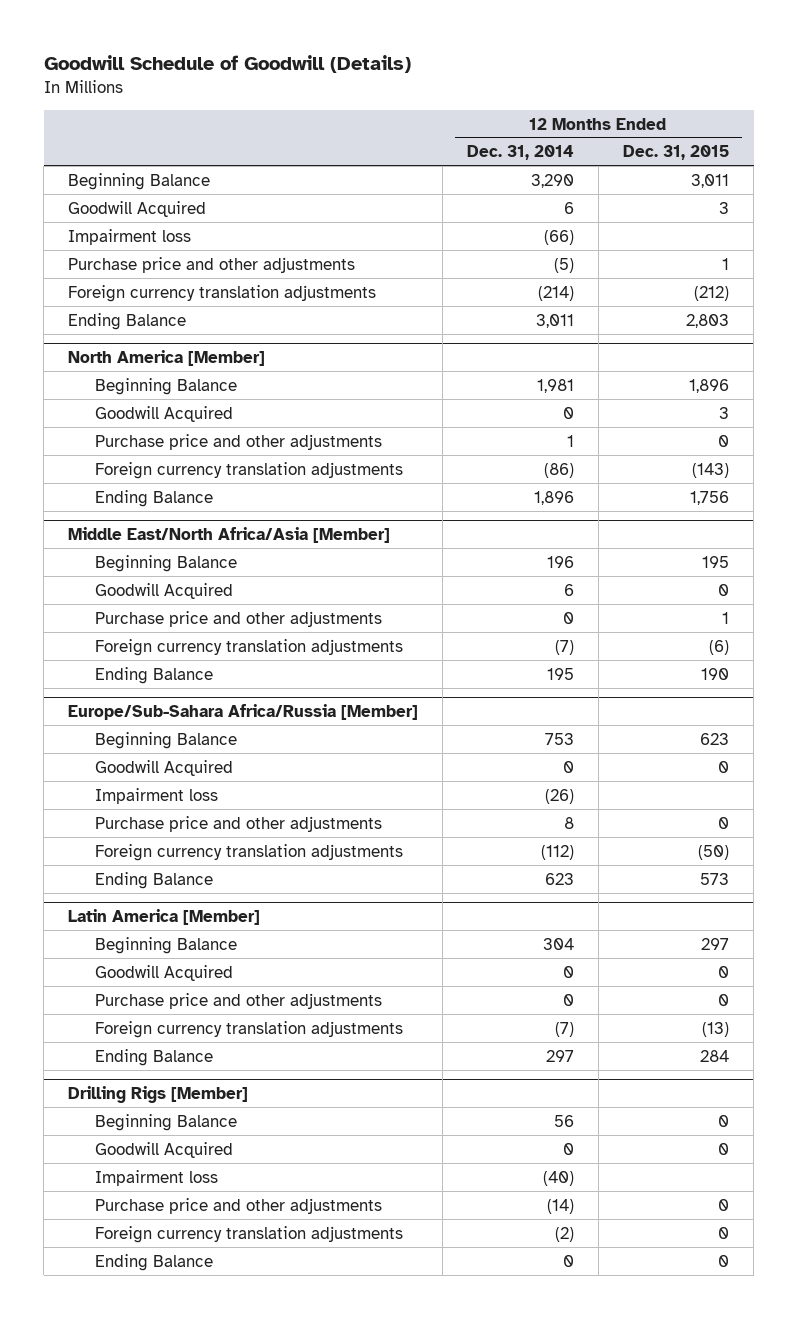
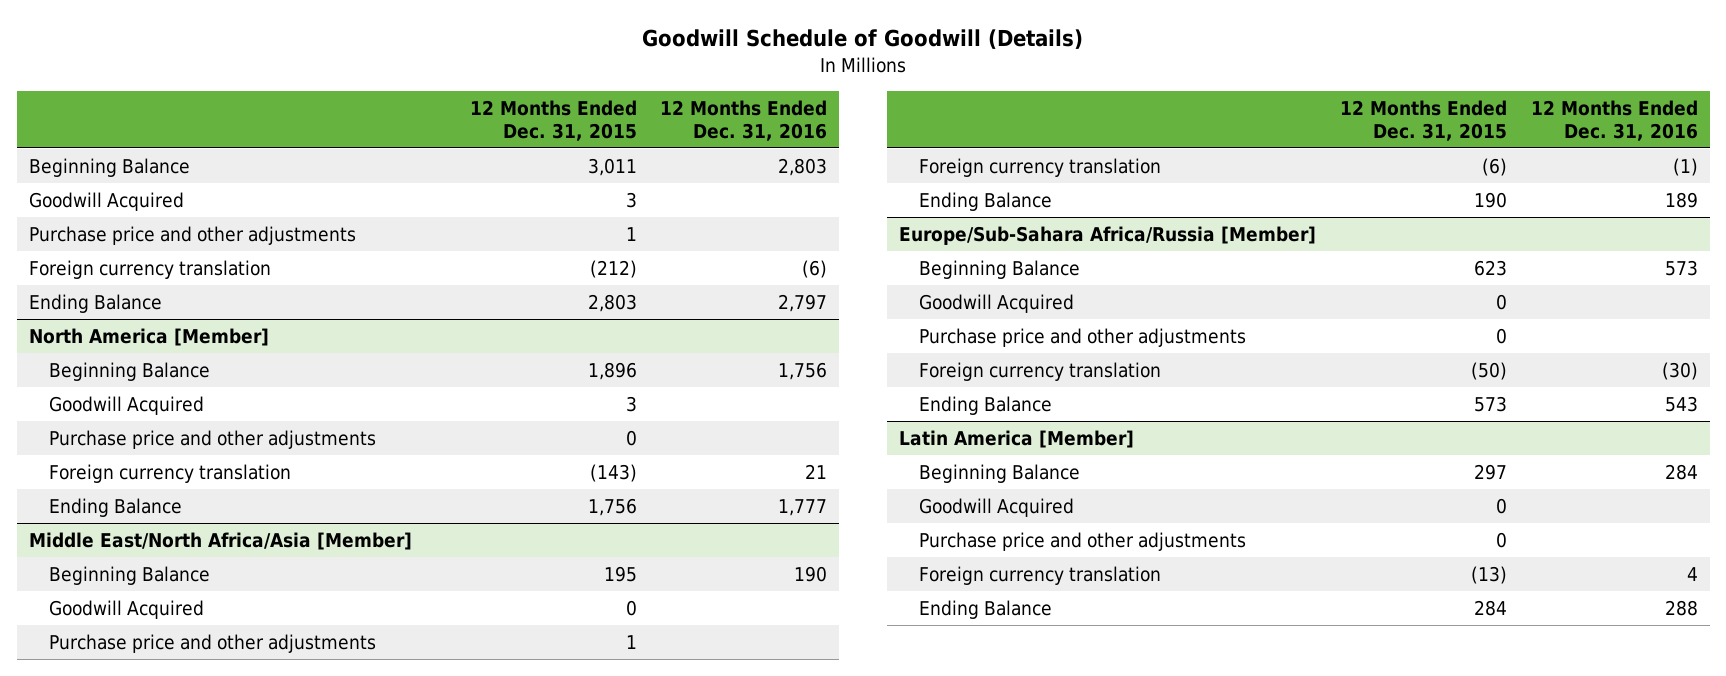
[467,145,575,161] Dec. 31, 2014 -> none
none -> [660,99,828,141] 12 Months Ended Dec. 31, 2016
[68,228,192,245] Impairment loss -> none
[68,284,377,302] Foreign currency translation adjustments -> [28,260,271,280] Foreign currency translation
[94,461,403,479] Foreign currency translation adjustments -> [48,464,291,484] Foreign currency translation
[94,638,403,656] Foreign currency translation adjustments -> [918,158,1161,178] Foreign currency translation
[94,787,218,804] Impairment loss -> none
[94,843,403,861] Foreign currency translation adjustments -> [918,362,1161,382] Foreign currency translation
[94,1020,403,1038] Foreign currency translation adjustments -> [918,566,1161,586] Foreign currency translation
[68,1086,249,1104] Drilling Rigs [Member] -> none
[94,1113,237,1131] Beginning Balance -> none
[94,1141,233,1158] Goodwill Acquired -> none
[94,1169,218,1186] Impairment loss -> none
[94,1197,382,1214] Purchase price and other adjustments -> none
[94,1225,403,1243] Foreign currency translation adjustments -> none
[94,1253,213,1271] Ending Balance -> none

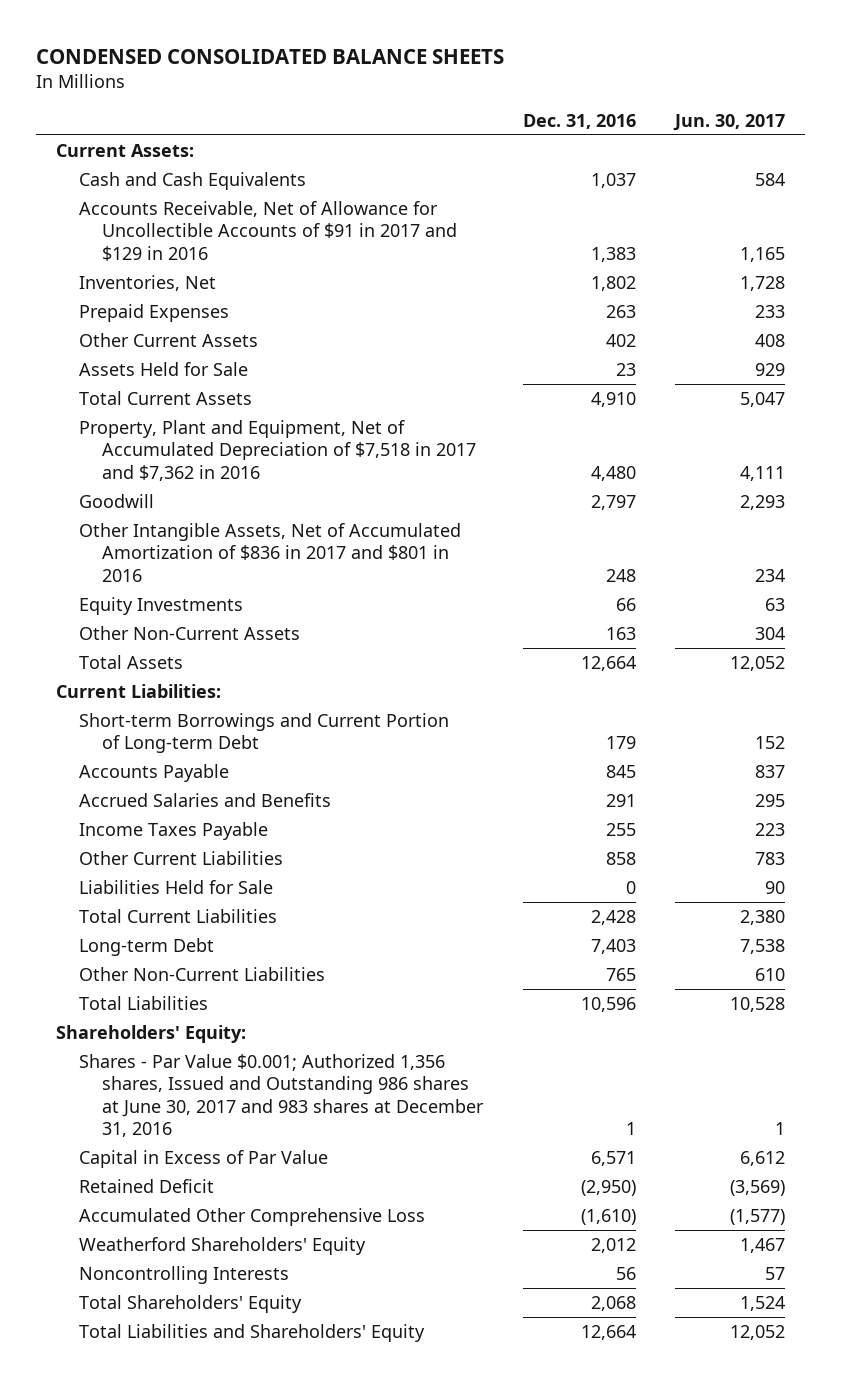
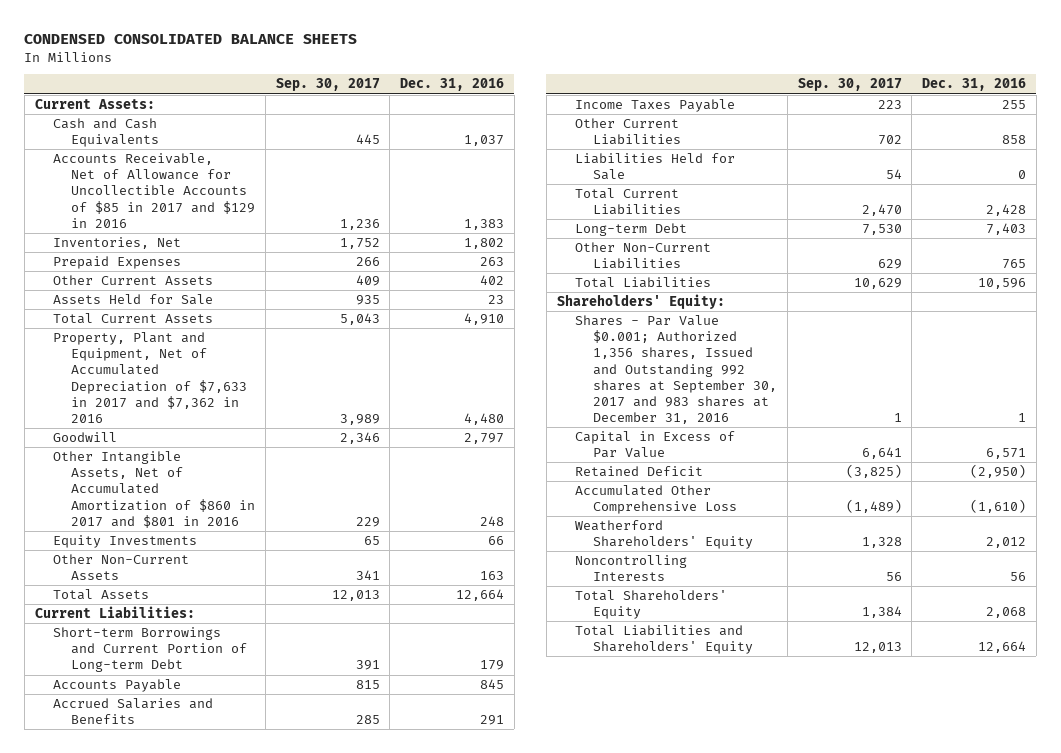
[673,113,786,131] Jun. 30, 2017 -> none
none -> [275,78,380,92] Sep. 30, 2017
[79,200,458,261] Accounts Receivable, Net of Allowance for Uncollectible Accounts of $91 in 2017 and $129 in 2016 -> [52,153,256,228] Accounts Receivable, Net of Allowance for Uncollectible Accounts of $85 in 2017 and $129 in 2016
[79,419,477,481] Property, Plant and Equipment, Net of Accumulated Depreciation of $7,518 in 2017 and $7,362 in 2016 -> [52,332,248,423] Property, Plant and Equipment, Net of Accumulated Depreciation of $7,633 in 2017 and $7,362 in 2016
[79,522,462,582] Other Intangible Assets, Net of Accumulated Amortization of $836 in 2017 and $801 in 2016 -> [52,451,256,528] Other Intangible Assets, Net of Accumulated Amortization of $860 in 2017 and $801 in 2016
[79,1053,485,1138] Shares - Par Value $0.001; Authorized 1,356 shares, Issued and Outstanding 986 shares at June 30, 2017 and 983 shares at December 31, 2016 -> [574,315,778,424] Shares - Par Value $0.001; Authorized 1,356 shares, Issued and Outstanding 992 shares at September 30, 2017 and 983 shares at December 31, 2016

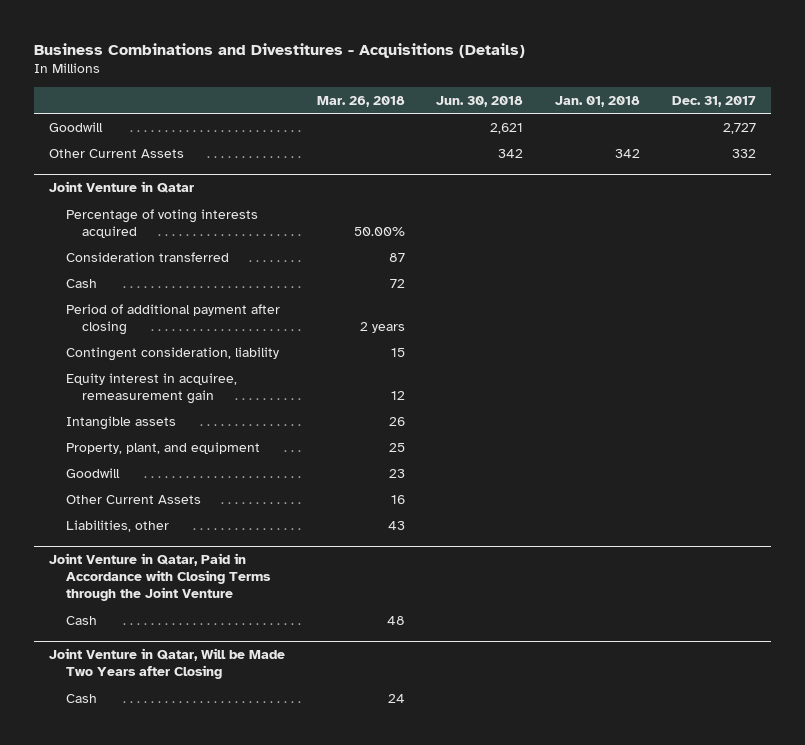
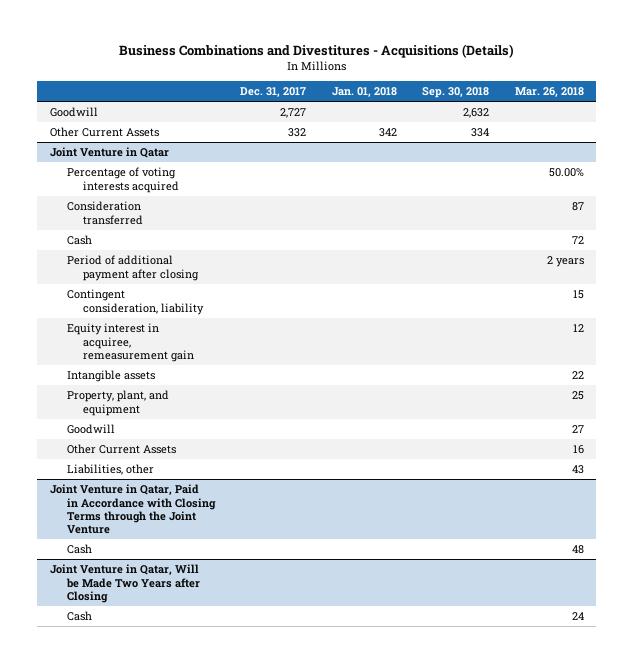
[436,95,524,107] Jun. 30, 2018 -> none
none -> [422,87,490,99] Sep. 30, 2018
[388,416,405,426] 26 -> [571,371,584,380] 22
[388,468,405,478] 23 -> [571,425,584,434] 27

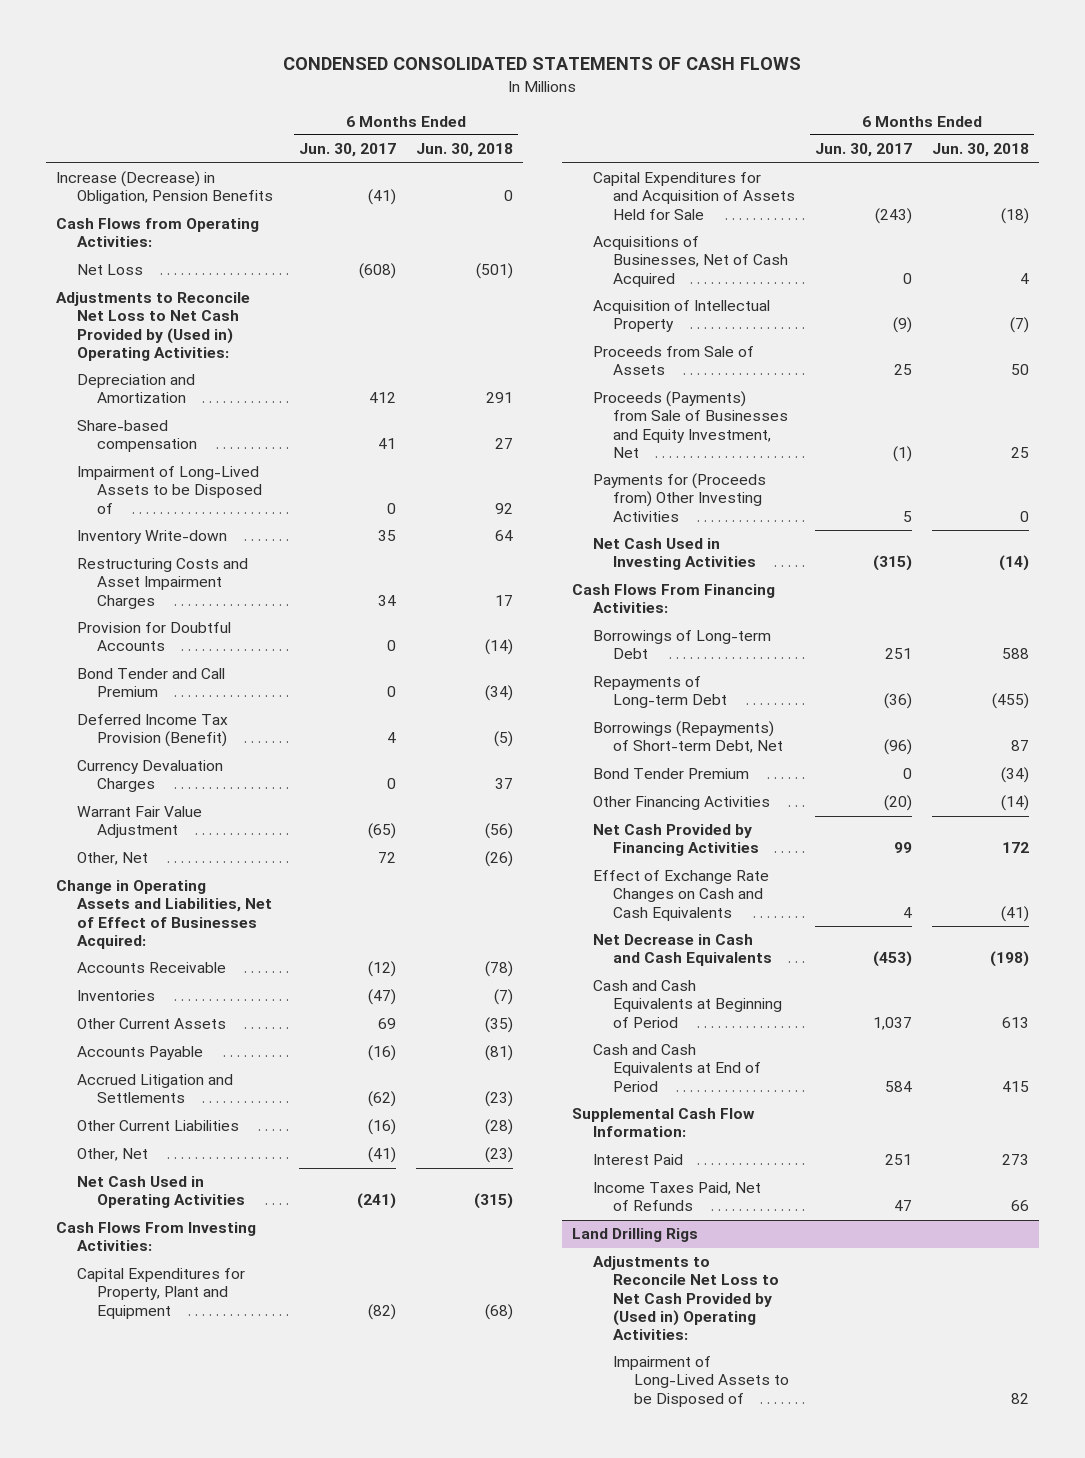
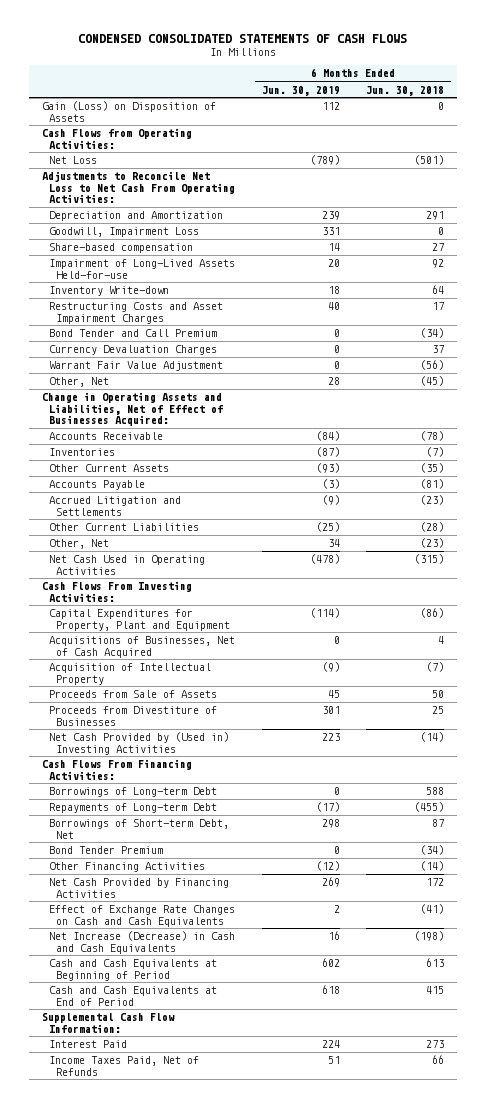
[298,143,396,158] Jun. 30, 2017 -> none
none -> [261,85,340,96] Jun. 30, 2019
[55,171,273,205] Increase (Decrease) in Obligation, Pension Benefits -> none
none -> [42,101,217,122] Gain (Loss) on Disposition of Assets
[55,292,250,361] Adjustments to Reconcile Net Loss to Net Cash Provided by (Used in) Operating Activities: -> [42,171,236,203] Adjustments to Reconcile Net Loss to Net Cash From Operating Activities:
none -> [49,227,200,238] Goodwill, Impairment Loss
[76,466,263,514] Impairment of Long-Lived Assets to be Disposed of -> none
none -> [49,259,236,279] Impairment of Long-Lived Assets Held-for-use
[76,622,231,652] Provision for Doubtful Accounts -> none
[76,714,228,748] Deferred Income Tax Provision (Benefit) -> none
[484,851,513,868] (26) -> [420,376,445,387] (45)
[592,172,796,220] Capital Expenditures for and Acquisition of Assets Held for Sale -> none
[484,1303,513,1320] (68) -> [420,608,445,619] (86)
[592,391,789,458] Proceeds (Payments) from Sale of Businesses and Equity Investment, Net -> none
[592,473,766,522] Payments for (Proceeds from) Other Investing Activities -> none
none -> [49,706,218,726] Proceeds from Divestiture of Businesses
[592,538,757,571] Net Cash Used in Investing Activities -> [49,732,230,755] Net Cash Provided by (Used in) Investing Activities
[592,721,784,754] Borrowings (Repayments) of Short-term Debt, Net -> [49,819,230,839] Borrowings of Short-term Debt, Net
[592,934,773,967] Net Decrease in Cash and Cash Equivalents -> [49,931,236,954] Net Increase (Decrease) in Cash and Cash Equivalents
[571,1228,698,1243] Land Drilling Rigs -> none
[592,1256,780,1340] Adjustments to Reconcile Net Loss to Net Cash Provided by (Used in) Operating Activities: -> none
[613,1356,789,1407] Impairment of Long-Lived Assets to be Disposed of -> none

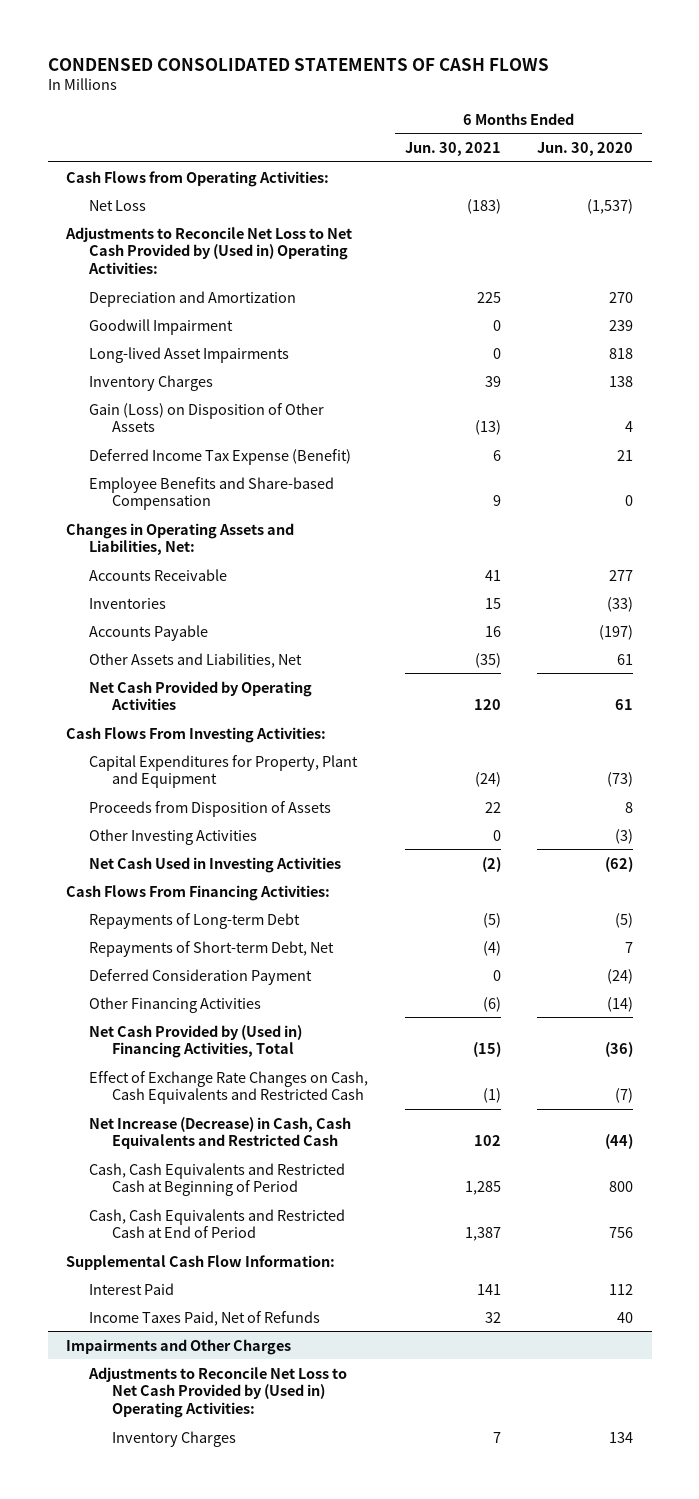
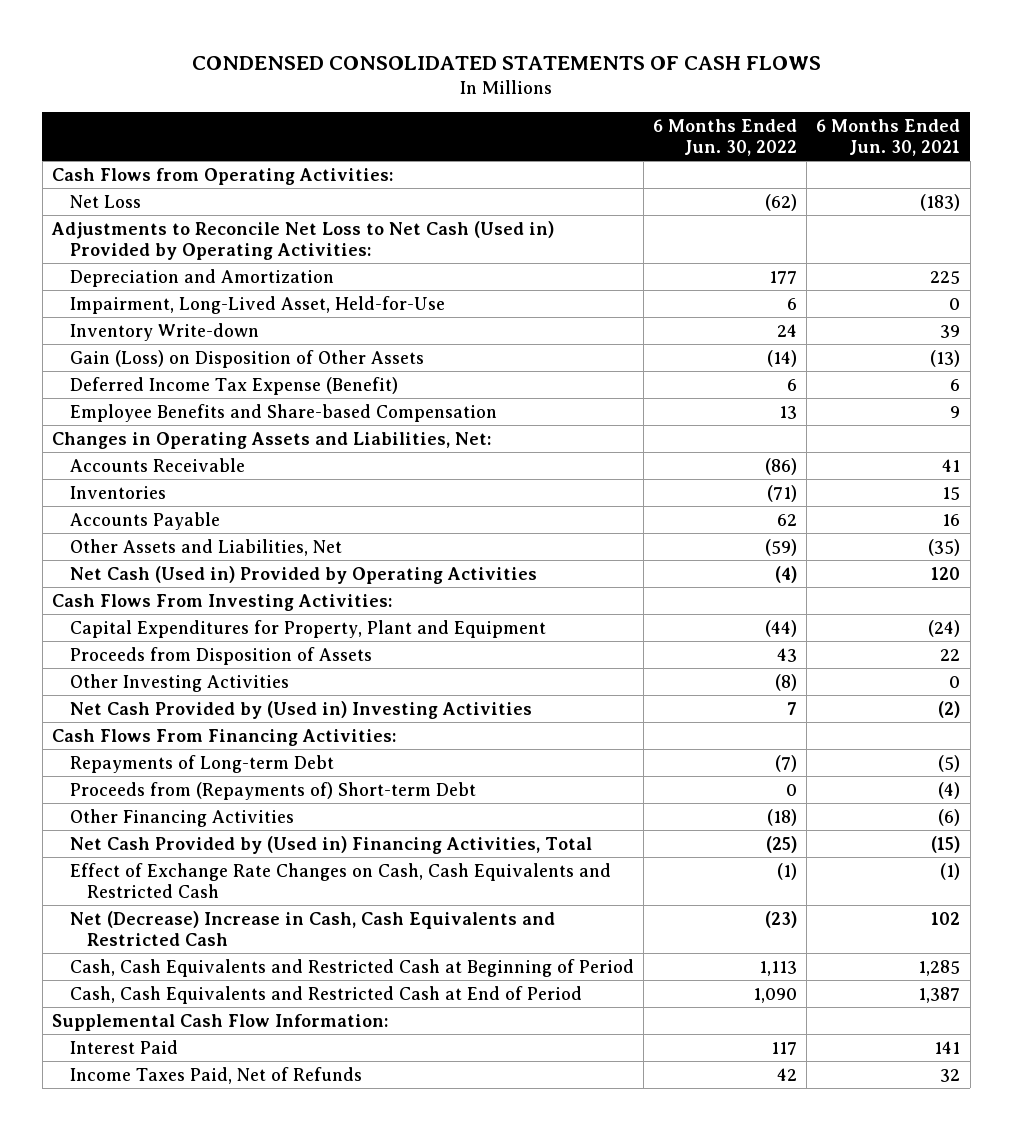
[537,142,634,157] Jun. 30, 2020 -> none
none -> [652,119,797,157] 6 Months Ended Jun. 30, 2022
[65,226,353,274] Adjustments to Reconcile Net Loss to Net Cash Provided by (Used in) Operating Activities: -> [50,220,554,260] Adjustments to Reconcile Net Loss to Net Cash (Used in) Provided by Operating Activities:
[88,318,233,335] Goodwill Impairment -> none
[88,346,289,363] Long-lived Asset Impairments -> [69,295,445,314] Impairment, Long-Lived Asset, Held-for-Use
[88,374,213,391] Inventory Charges -> [69,322,259,341] Inventory Write-down
[88,680,312,711] Net Cash Provided by Operating Activities -> [69,565,537,584] Net Cash (Used in) Provided by Operating Activities
[88,856,341,873] Net Cash Used in Investing Activities -> [69,700,532,719] Net Cash Provided by (Used in) Investing Activities
[88,968,312,985] Deferred Consideration Payment -> none
[88,940,334,957] Repayments of Short-term Debt, Net -> [69,781,476,800] Proceeds from (Repayments of) Short-term Debt
[88,1116,351,1150] Net Increase (Decrease) in Cash, Cash Equivalents and Restricted Cash -> [69,910,555,946] Net (Decrease) Increase in Cash, Cash Equivalents and Restricted Cash
[66,1338,292,1355] Impairments and Other Charges -> none
[87,1366,347,1418] Adjustments to Reconcile Net Loss to Net Cash Provided by (Used in) Operating Activities: -> none
[111,1430,236,1447] Inventory Charges -> none

